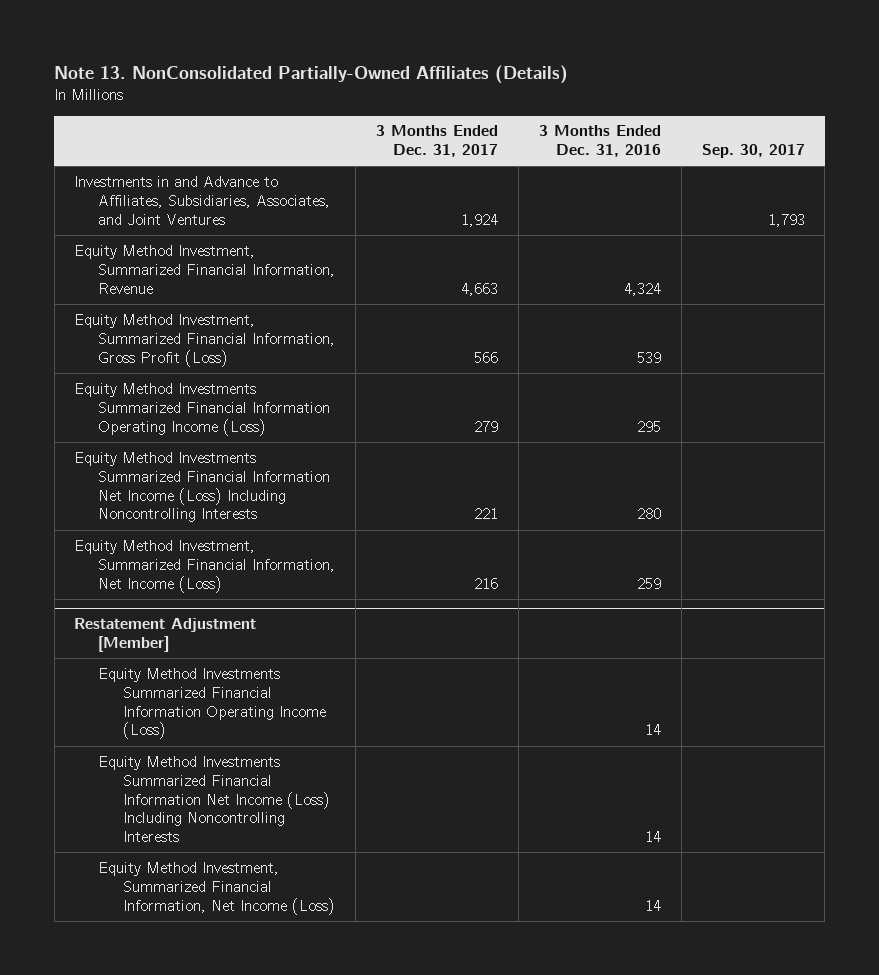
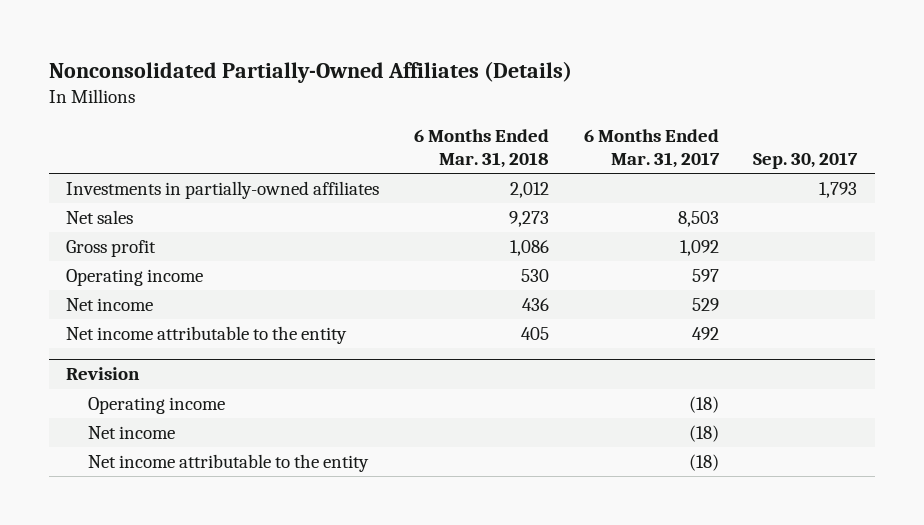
[54,64,569,84] Note 13. NonConsolidated Partially-Owned Affiliates (Details) -> [48,60,572,83] Nonconsolidated Partially-Owned Affiliates (Details)
[376,125,499,158] 3 Months Ended Dec. 31, 2017 -> none
[538,125,661,158] 3 Months Ended Dec. 31, 2016 -> none
none -> [413,129,549,169] 6 Months Ended Mar. 31, 2018
none -> [583,129,720,169] 6 Months Ended Mar. 31, 2017
[74,175,331,225] Investments in and Advance to Affiliates, Subsidiaries, Associates, and Joint Ventures -> [66,180,380,199] Investments in partially-owned affiliates
[74,244,336,294] Equity Method Investment, Summarized Financial Information, Revenue -> [66,209,134,224] Net sales
[74,313,336,367] Equity Method Investment, Summarized Financial Information, Gross Profit (Loss) -> [66,239,157,257] Gross profit
[74,382,331,436] Equity Method Investments Summarized Financial Information Operating Income (Loss) -> [66,268,204,286] Operating income
[74,451,331,523] Equity Method Investments Summarized Financial Information Net Income (Loss) Including Noncontrolling Interests -> [66,297,154,311] Net income
[74,539,336,593] Equity Method Investment, Summarized Financial Information, Net Income (Loss) -> [66,325,348,344] Net income attributable to the entity
[74,618,257,653] Restatement Adjustment [Member] -> [66,367,141,381] Revision
[98,667,326,740] Equity Method Investments Summarized Financial Information Operating Income (Loss) -> [88,396,226,414] Operating income
[98,755,330,843] Equity Method Investments Summarized Financial Information Net Income (Loss) Including Noncontrolling Interests -> [88,425,176,439] Net income
[98,861,335,915] Equity Method Investment, Summarized Financial Information, Net Income (Loss) -> [88,453,370,472] Net income attributable to the entity

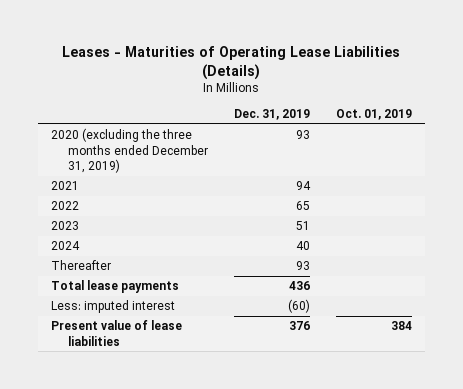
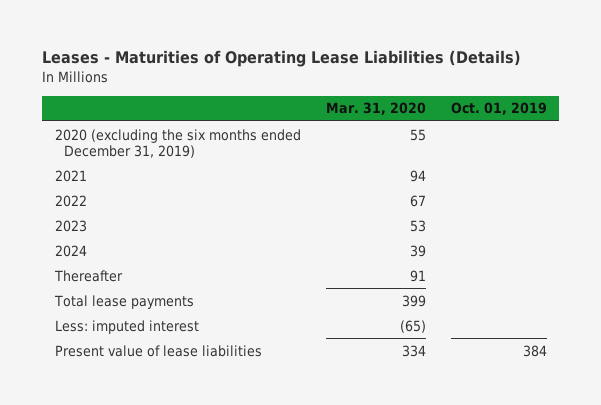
[233,109,310,121] Dec. 31, 2019 -> none
none -> [325,102,426,116] Mar. 31, 2020
[50,128,208,174] 2020 (excluding the three months ended December 31, 2019) -> [54,128,301,158] 2020 (excluding the six months ended December 31, 2019)

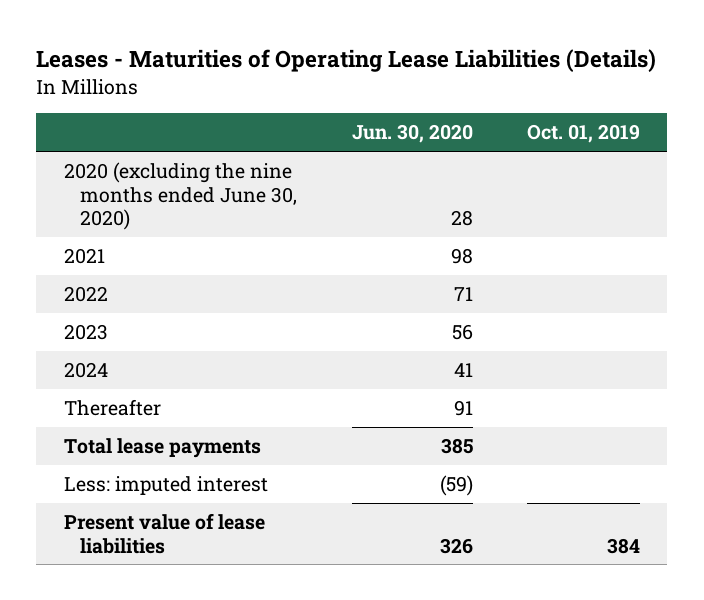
[325,102,426,116] Mar. 31, 2020 -> none
none -> [351,124,473,144] Jun. 30, 2020
[54,128,301,158] 2020 (excluding the six months ended December 31, 2019) -> [63,162,298,231] 2020 (excluding the nine months ended June 30, 2020)

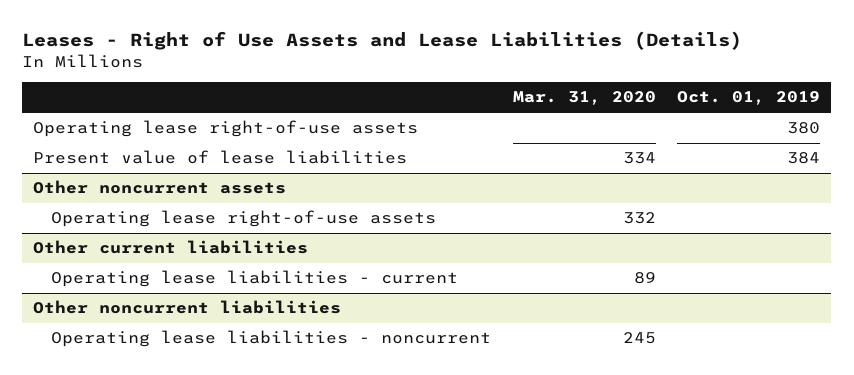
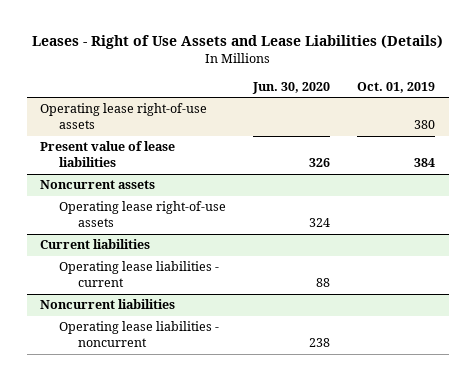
[512,91,656,106] Mar. 31, 2020 -> none
none -> [252,81,331,94] Jun. 30, 2020
[33,180,287,195] Other noncurrent assets -> [40,180,156,190] Noncurrent assets
[33,240,309,255] Other current liabilities -> [40,239,151,250] Current liabilities
[33,300,342,315] Other noncurrent liabilities -> [40,299,176,310] Noncurrent liabilities

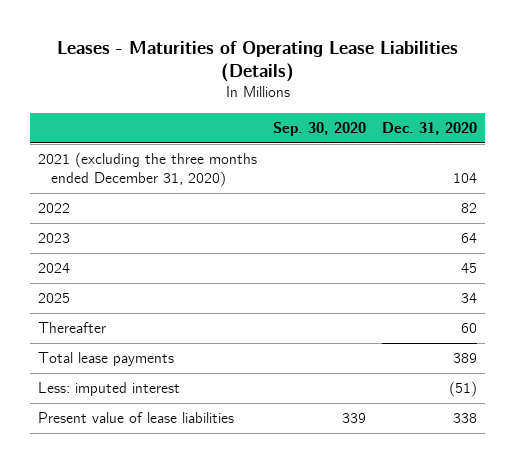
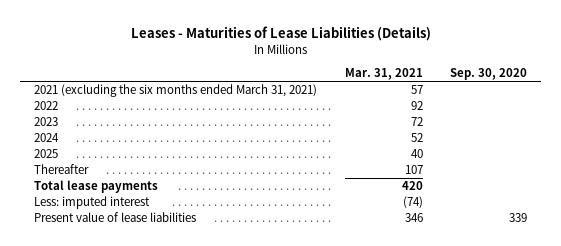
[56,40,458,83] Leases - Maturities of Operating Lease Liabilities (Details) -> [130,25,431,41] Leases - Maturities of Lease Liabilities (Details)
[381,121,477,135] Dec. 31, 2020 -> none
none -> [344,68,423,81] Mar. 31, 2021
[38,152,258,188] 2021 (excluding the three months ended December 31, 2020) -> [33,84,317,98] 2021 (excluding the six months ended March 31, 2021)

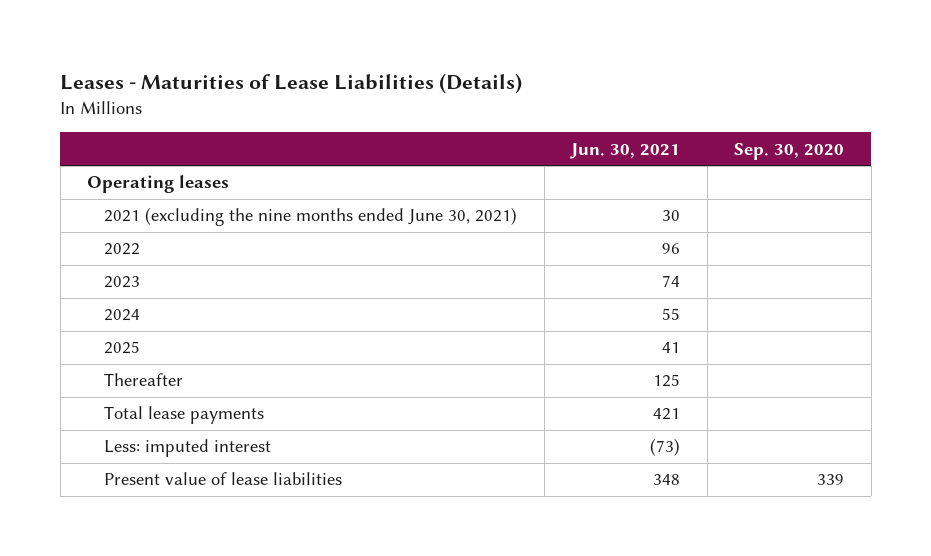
[344,68,423,81] Mar. 31, 2021 -> none
none -> [570,142,681,159] Jun. 30, 2021
none -> [87,175,230,194] Operating leases
[33,84,317,98] 2021 (excluding the six months ended March 31, 2021) -> [104,207,518,227] 2021 (excluding the nine months ended June 30, 2021)

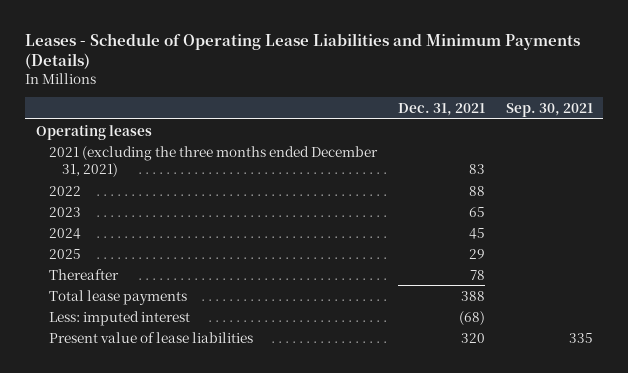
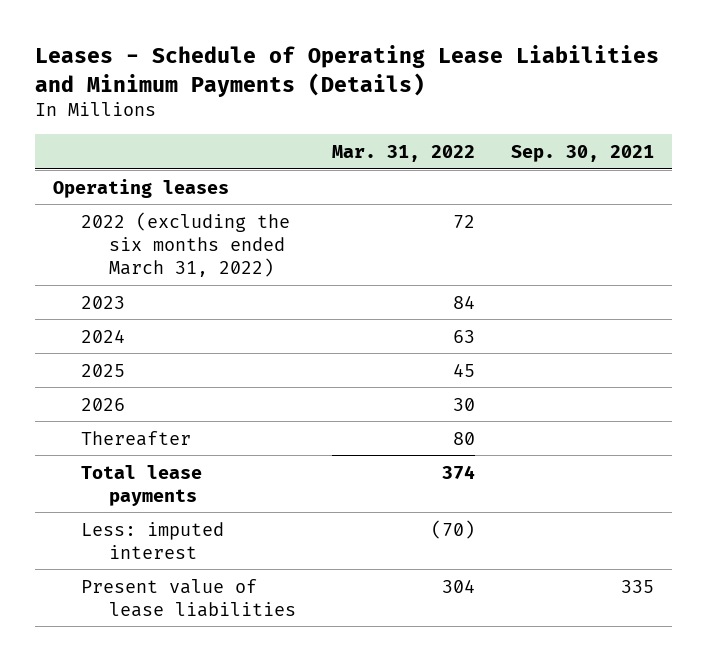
[397,102,485,116] Dec. 31, 2021 -> none
none -> [331,145,475,163] Mar. 31, 2022
[48,185,81,196] 2022 -> none
[48,145,378,177] 2021 (excluding the three months ended December 31, 2021) -> [80,211,290,277] 2022 (excluding the six months ended March 31, 2022)
none -> [80,397,125,411] 2026

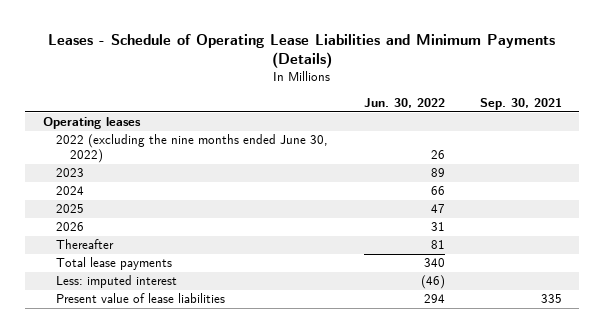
[331,145,475,163] Mar. 31, 2022 -> none
none -> [363,97,445,108] Jun. 30, 2022
[80,211,290,277] 2022 (excluding the six months ended March 31, 2022) -> [56,134,329,164] 2022 (excluding the nine months ended June 30, 2022)

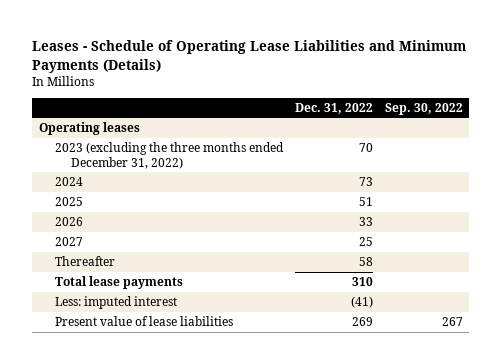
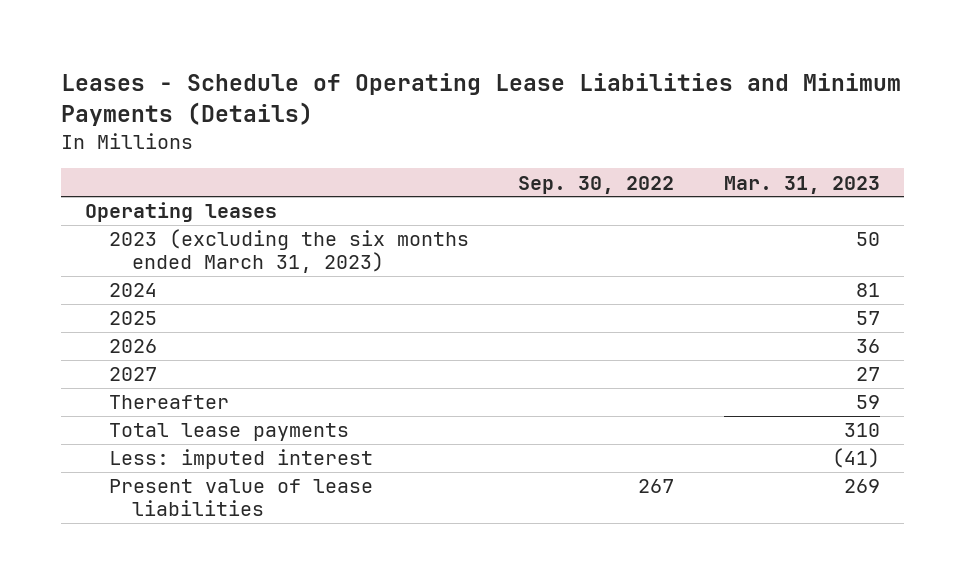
[294,102,373,114] Dec. 31, 2022 -> none
none -> [723,175,880,194] Mar. 31, 2023
[54,142,284,169] 2023 (excluding the three months ended December 31, 2022) -> [108,229,469,274] 2023 (excluding the six months ended March 31, 2023)

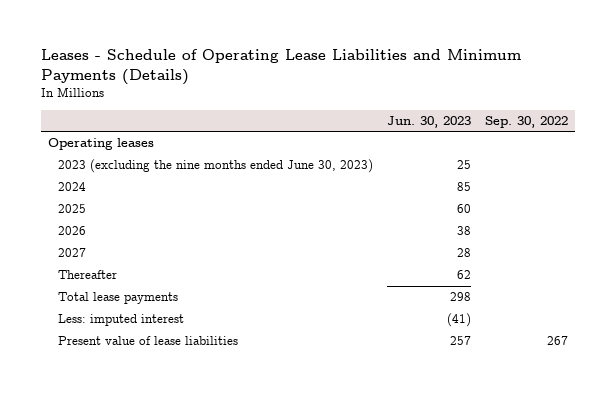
[723,175,880,194] Mar. 31, 2023 -> none
none -> [386,115,471,128] Jun. 30, 2023
[108,229,469,274] 2023 (excluding the six months ended March 31, 2023) -> [57,159,373,174] 2023 (excluding the nine months ended June 30, 2023)

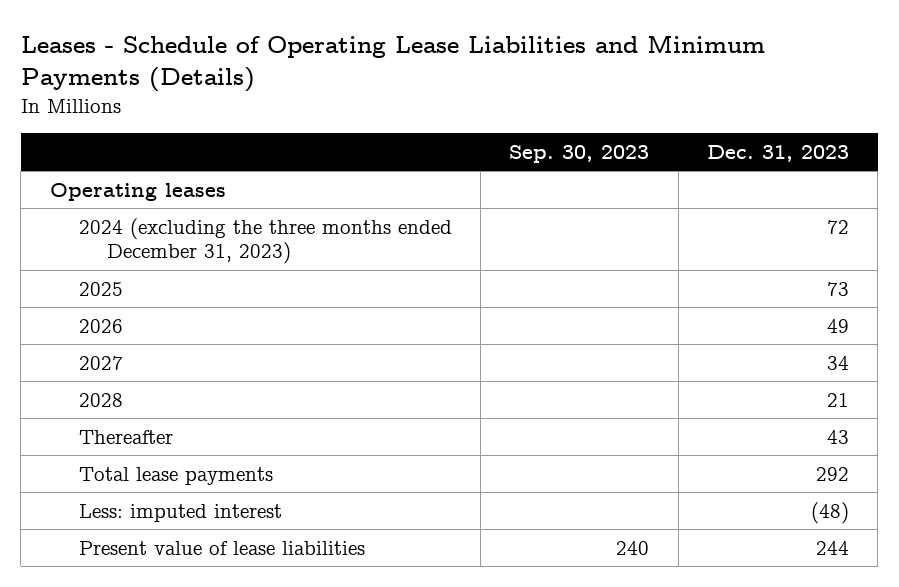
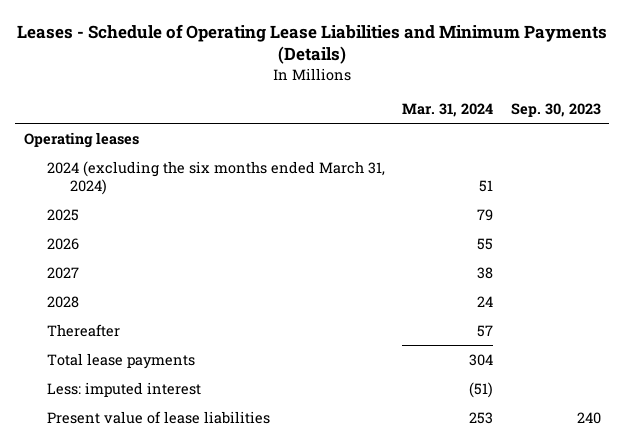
[706,144,849,162] Dec. 31, 2023 -> none
none -> [402,103,494,118] Mar. 31, 2024
[78,217,452,265] 2024 (excluding the three months ended December 31, 2023) -> [46,160,385,196] 2024 (excluding the six months ended March 31, 2024)

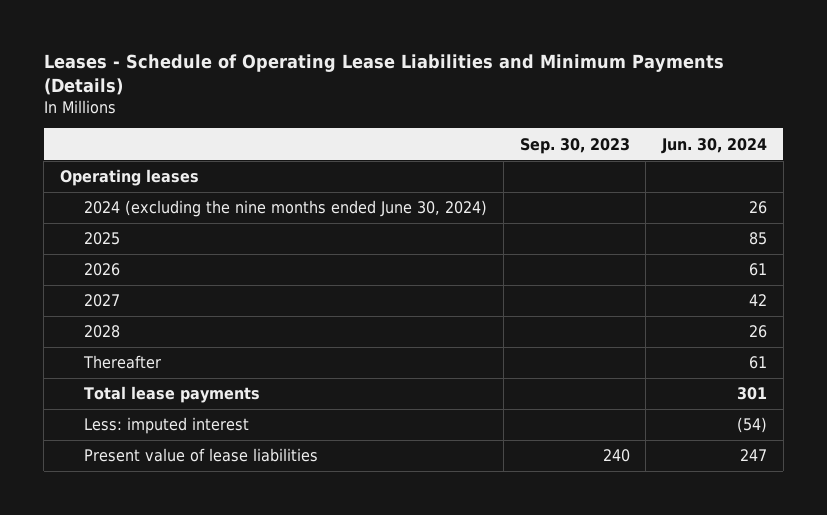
[402,103,494,118] Mar. 31, 2024 -> none
none -> [661,137,768,154] Jun. 30, 2024
[46,160,385,196] 2024 (excluding the six months ended March 31, 2024) -> [83,200,487,218] 2024 (excluding the nine months ended June 30, 2024)

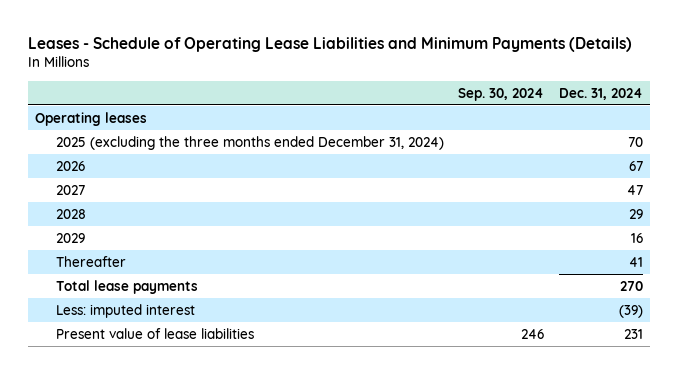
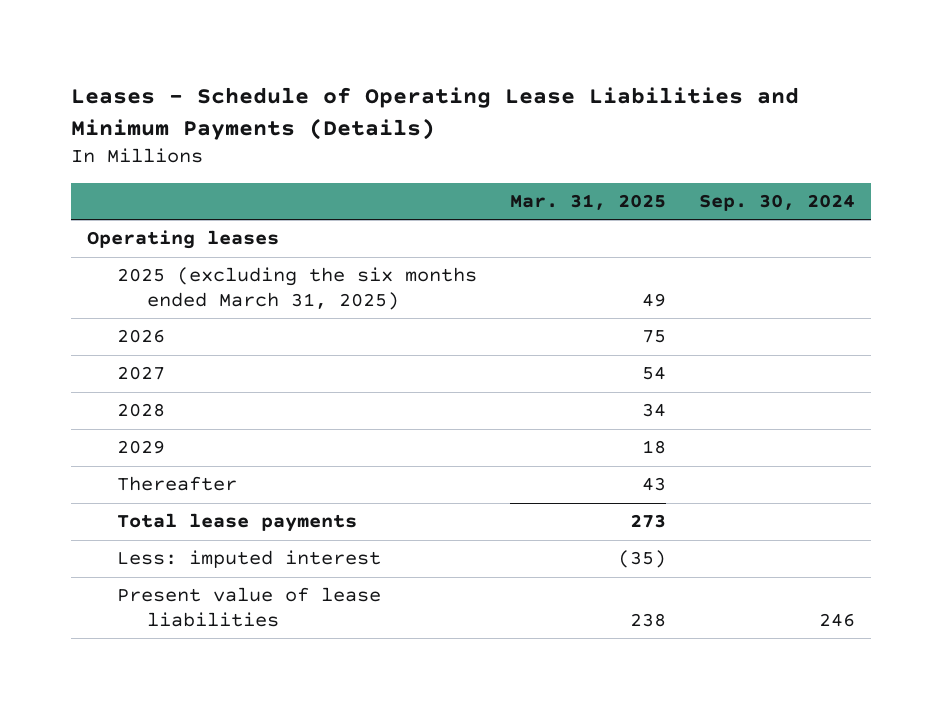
[558,87,643,100] Dec. 31, 2024 -> none
none -> [510,194,667,211] Mar. 31, 2025
[55,135,444,150] 2025 (excluding the three months ended December 31, 2024) -> [117,267,478,310] 2025 (excluding the six months ended March 31, 2025)

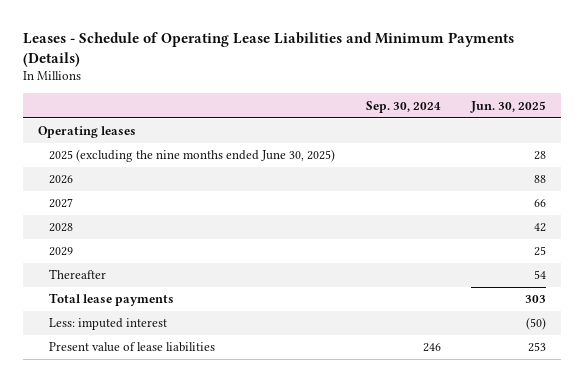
[510,194,667,211] Mar. 31, 2025 -> none
none -> [470,100,547,113] Jun. 30, 2025
[117,267,478,310] 2025 (excluding the six months ended March 31, 2025) -> [49,149,336,163] 2025 (excluding the nine months ended June 30, 2025)

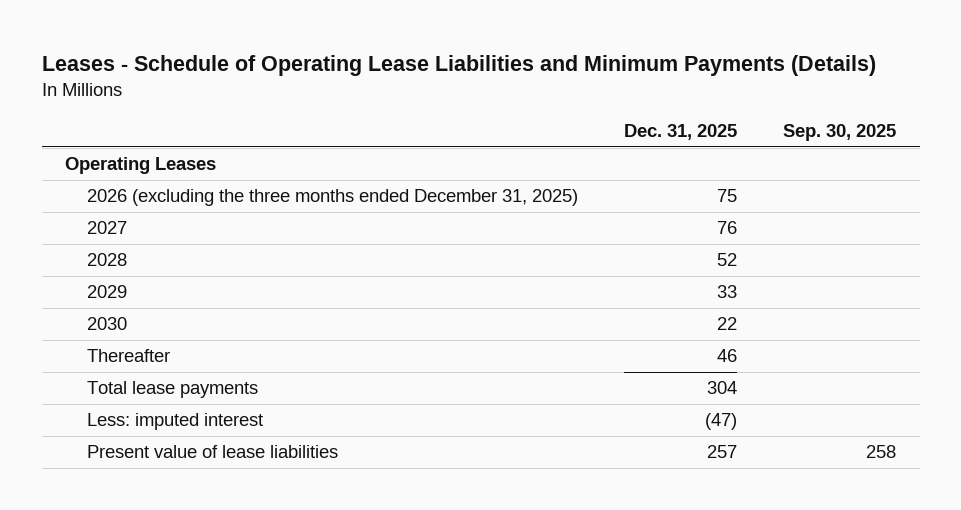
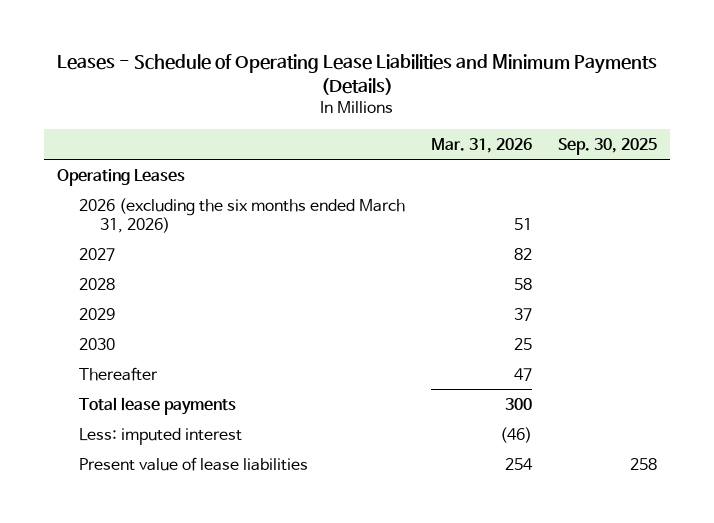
[623,124,737,141] Dec. 31, 2025 -> none
none -> [430,137,532,153] Mar. 31, 2026
[86,189,578,207] 2026 (excluding the three months ended December 31, 2025) -> [78,197,405,233] 2026 (excluding the six months ended March 31, 2026)

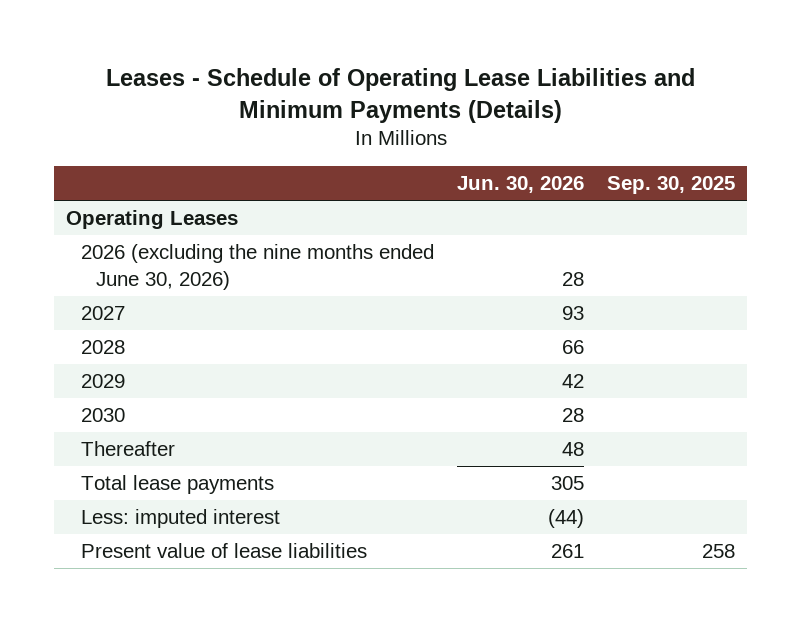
[430,137,532,153] Mar. 31, 2026 -> none
none -> [457,176,585,194] Jun. 30, 2026
[78,197,405,233] 2026 (excluding the six months ended March 31, 2026) -> [80,244,434,290] 2026 (excluding the nine months ended June 30, 2026)

